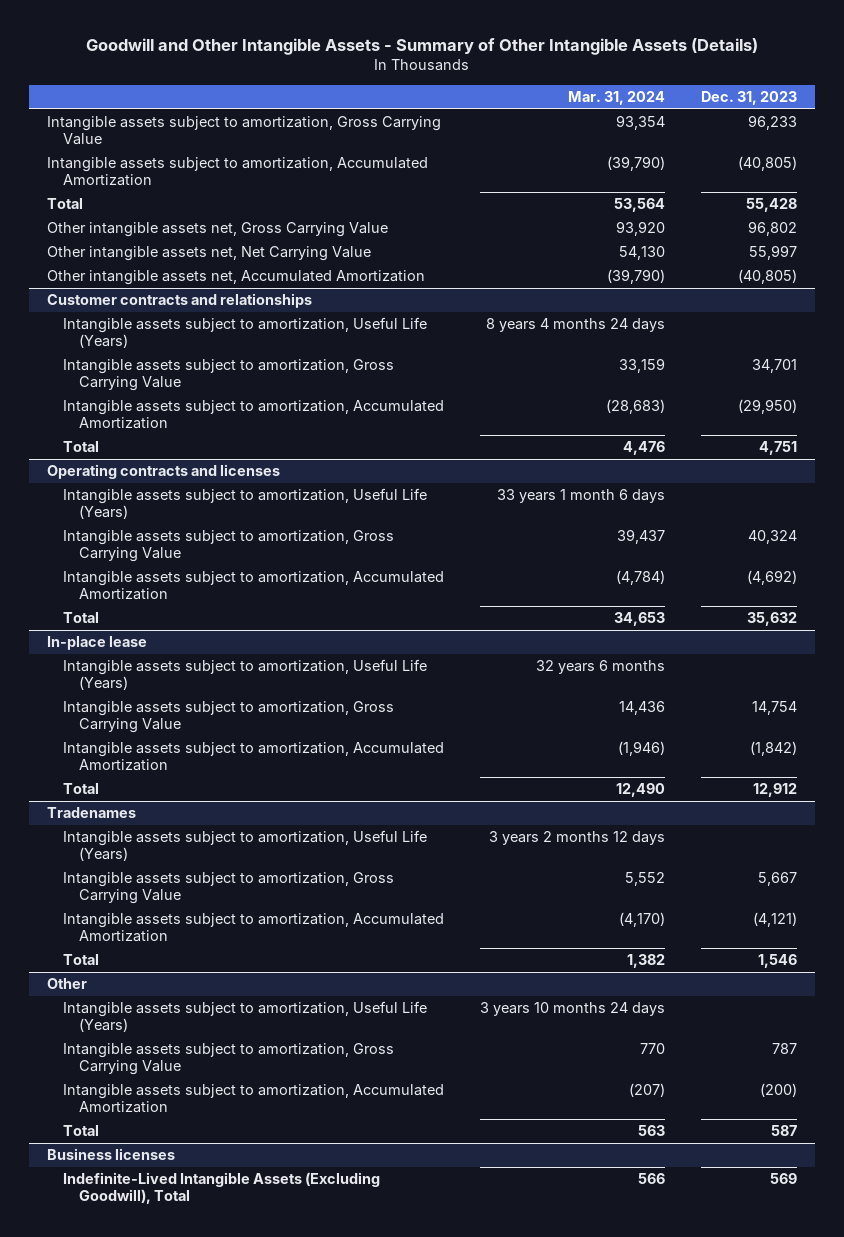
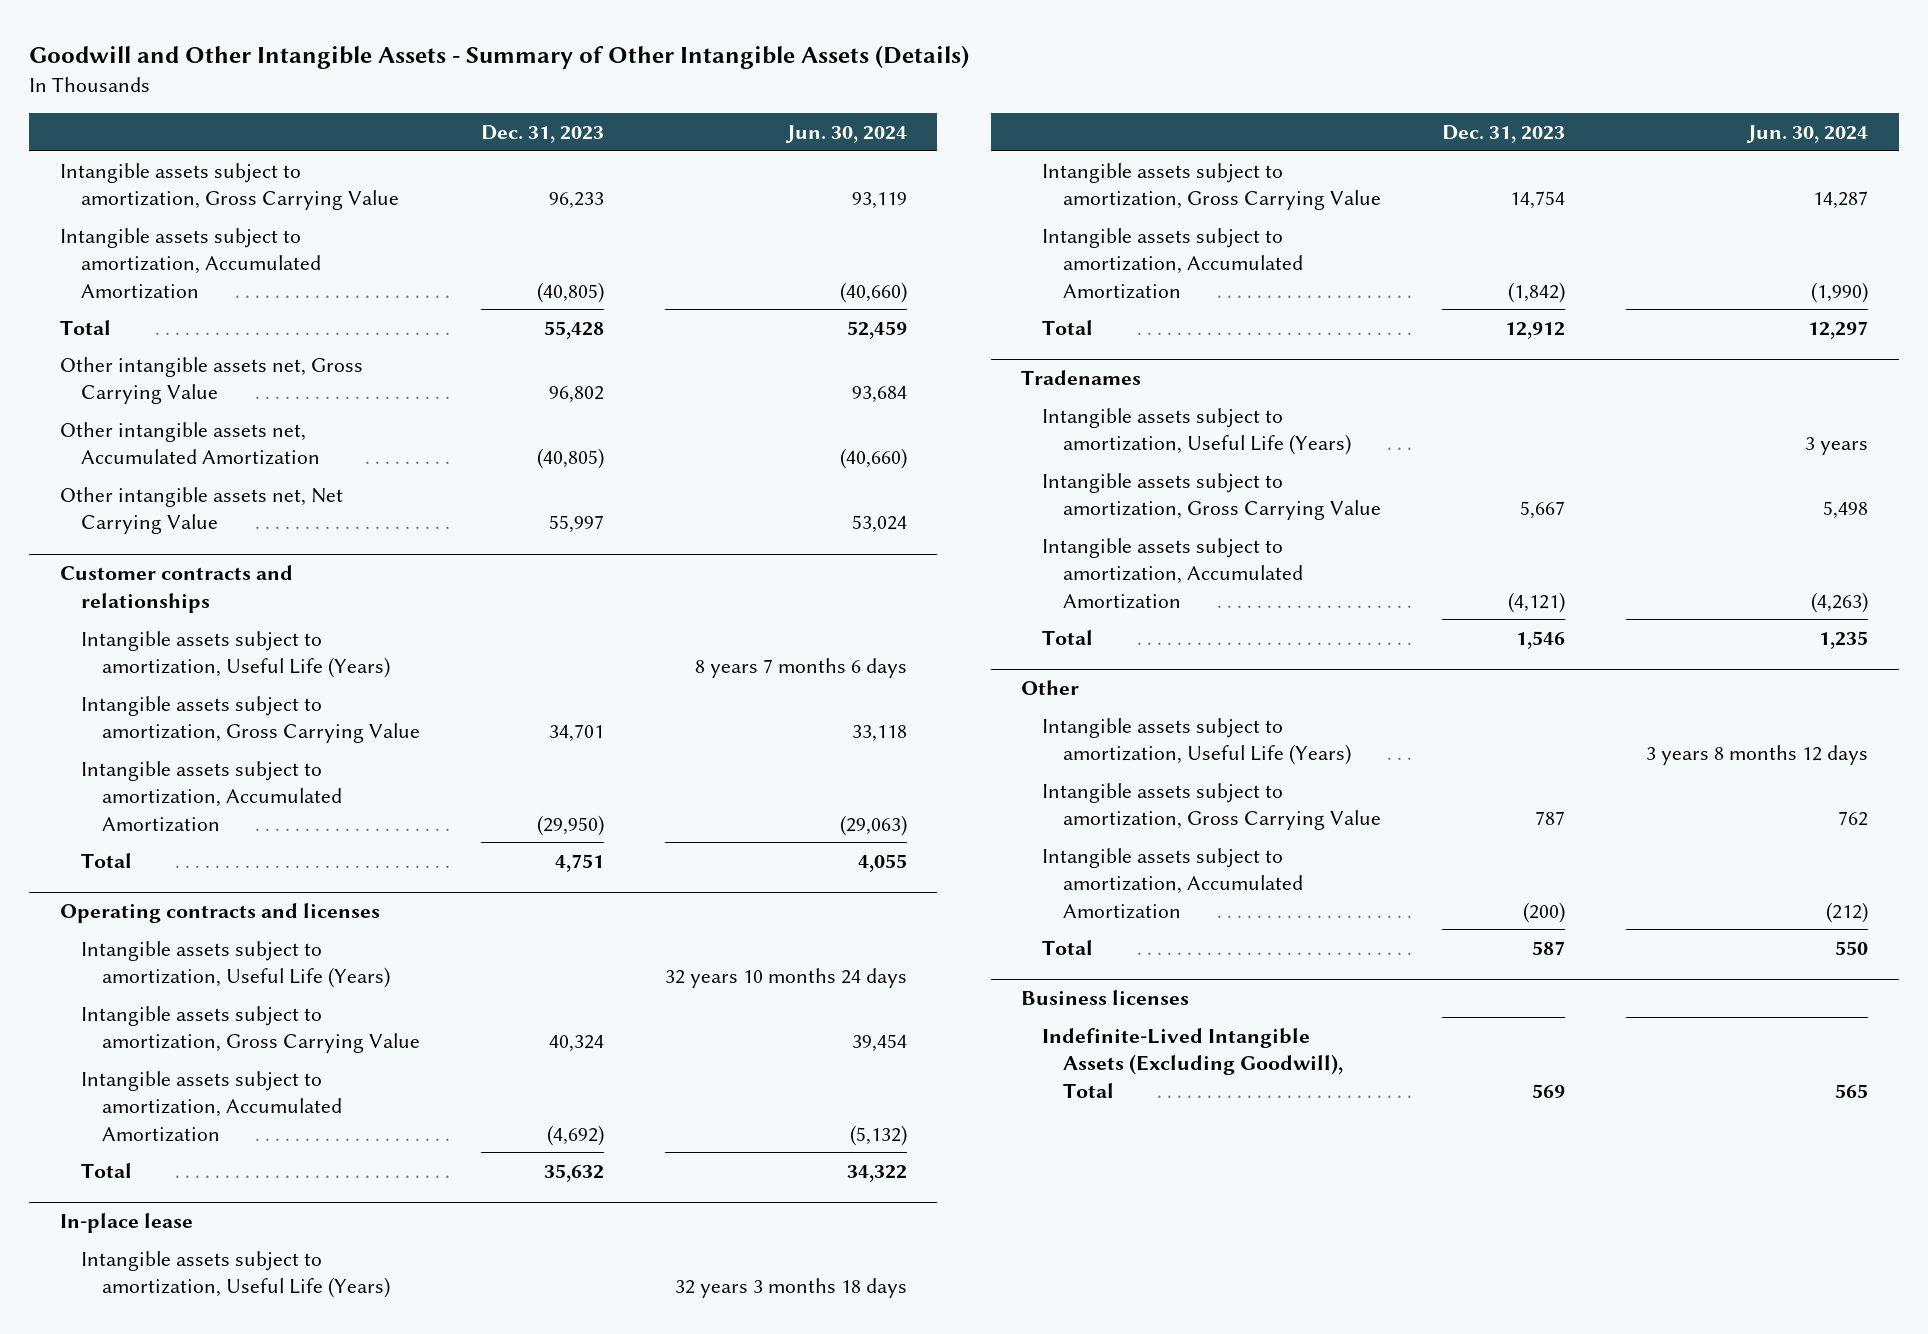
[568,90,666,105] Mar. 31, 2024 -> none
none -> [784,124,907,143] Jun. 30, 2024
[46,246,371,262] Other intangible assets net, Net Carrying Value -> [59,486,343,535] Other intangible assets net, Net Carrying Value

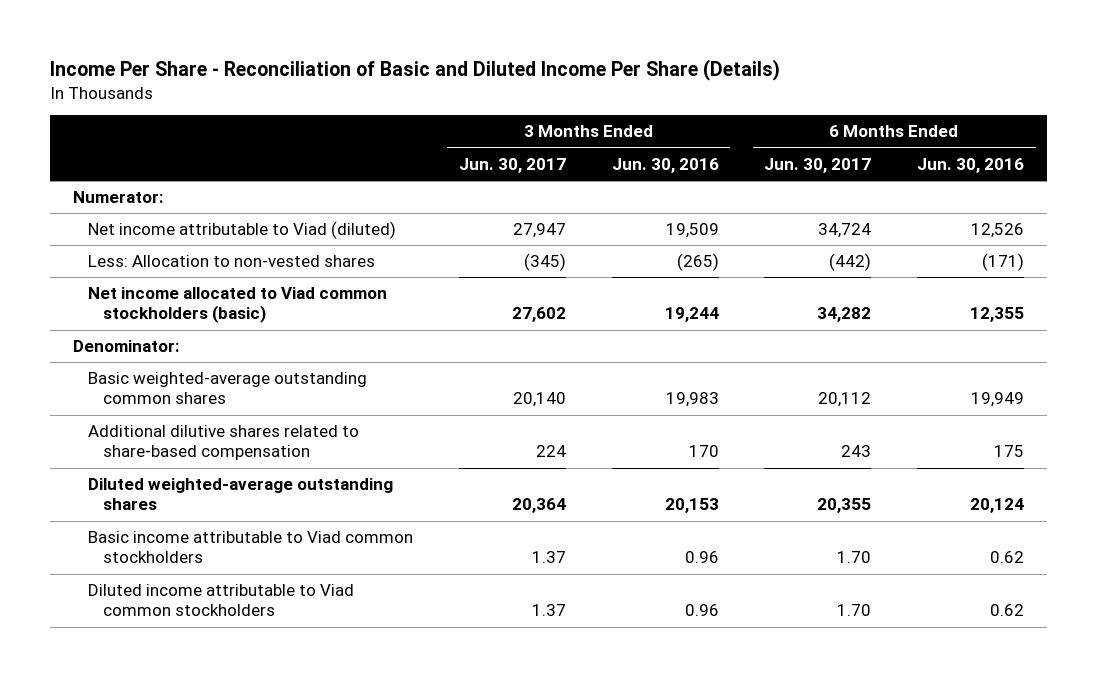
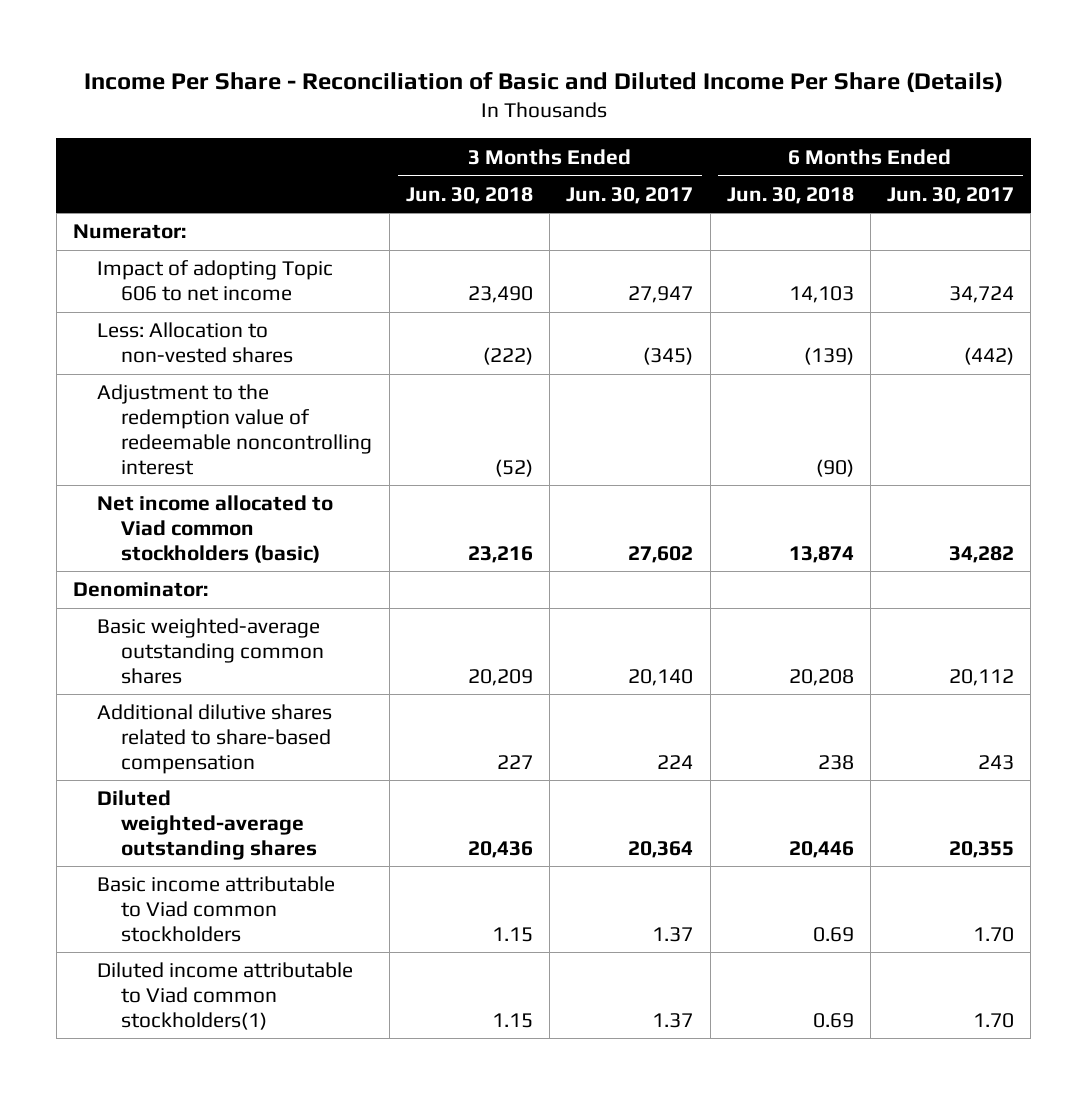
[611,157,719,173] Jun. 30, 2016 -> none
[917,157,1025,173] Jun. 30, 2016 -> none
none -> [405,186,533,204] Jun. 30, 2018
none -> [726,186,854,204] Jun. 30, 2018
[87,221,396,240] Net income attributable to Viad (diluted) -> [97,260,334,302] Impact of adopting Topic 606 to net income
none -> [97,384,373,475] Adjustment to the redemption value of redeemable noncontrolling interest
[87,584,354,617] Diluted income attributable to Viad common stockholders -> [97,962,354,1030] Diluted income attributable to Viad common stockholders(1)

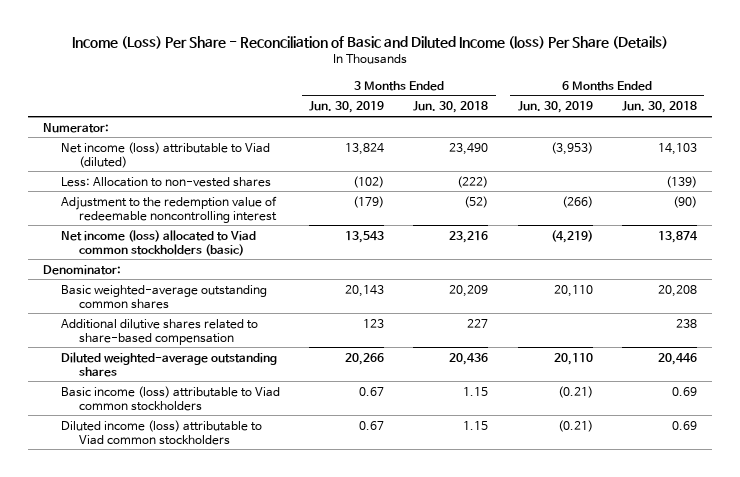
[83,70,1003,93] Income Per Share - Reconciliation of Basic and Diluted Income Per Share (Details) -> [71,35,668,49] Income (Loss) Per Share - Reconciliation of Basic and Diluted Income (loss) Per Share (Details)
[566,186,694,204] Jun. 30, 2017 -> none
[887,186,1015,204] Jun. 30, 2017 -> none
none -> [308,101,384,114] Jun. 30, 2019
none -> [517,101,593,114] Jun. 30, 2019
[97,260,334,302] Impact of adopting Topic 606 to net income -> [60,141,270,168] Net income (loss) attributable to Viad (diluted)
[97,495,334,563] Net income allocated to Viad common stockholders (basic) -> [60,229,256,256] Net income (loss) allocated to Viad common stockholders (basic)
[97,876,336,942] Basic income attributable to Viad common stockholders -> [60,385,280,411] Basic income (loss) attributable to Viad common stockholders
[97,962,354,1030] Diluted income attributable to Viad common stockholders(1) -> [60,419,262,445] Diluted income (loss) attributable to Viad common stockholders

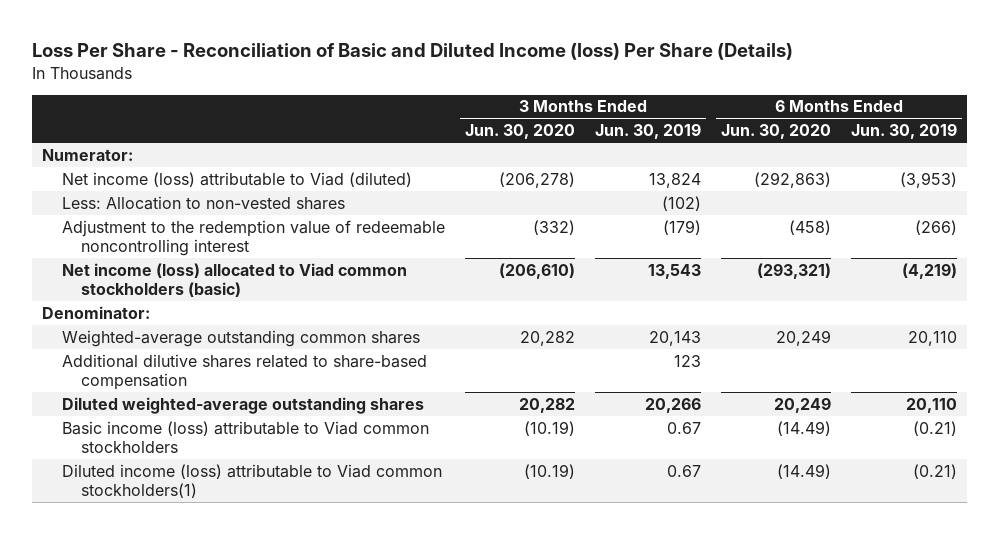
[71,35,668,49] Income (Loss) Per Share - Reconciliation of Basic and Diluted Income (loss) Per Share (Details) -> [32,43,794,61] Loss Per Share - Reconciliation of Basic and Diluted Income (loss) Per Share (Details)
[413,101,489,114] Jun. 30, 2018 -> none
[621,101,697,114] Jun. 30, 2018 -> none
none -> [464,124,575,140] Jun. 30, 2020
none -> [721,124,832,140] Jun. 30, 2020
[60,284,267,309] Basic weighted-average outstanding common shares -> [61,329,420,347] Weighted-average outstanding common shares
[60,419,262,445] Diluted income (loss) attributable to Viad common stockholders -> [61,463,442,498] Diluted income (loss) attributable to Viad common stockholders(1)

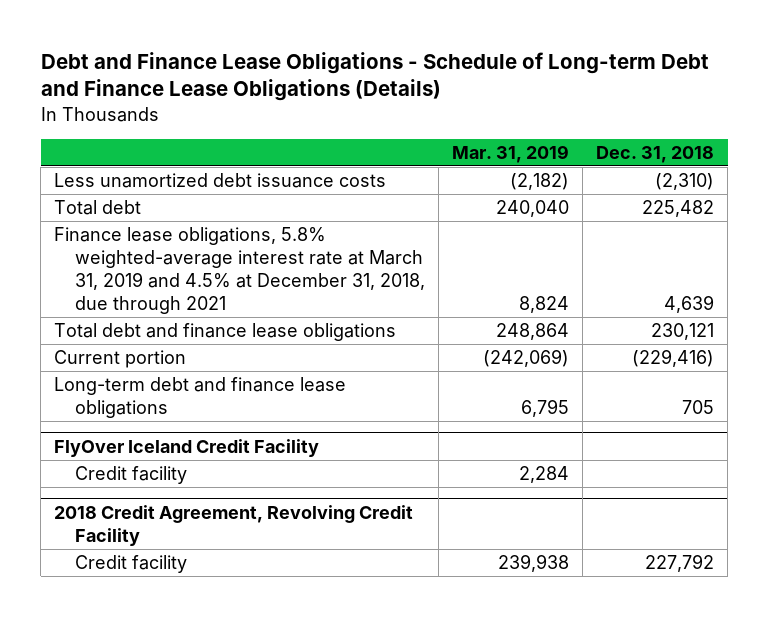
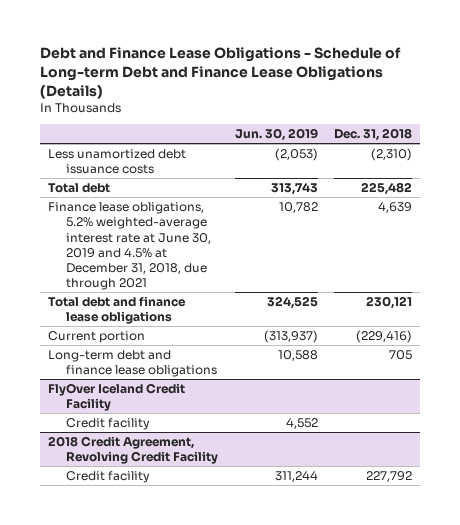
[452,144,570,163] Mar. 31, 2019 -> none
none -> [234,128,318,142] Jun. 30, 2019
[54,227,426,315] Finance lease obligations, 5.8% weighted-average interest rate at March 31, 2019 and 4.5% at December 31, 2018, due through 2021 -> [47,201,212,291] Finance lease obligations, 5.2% weighted-average interest rate at June 30, 2019 and 4.5% at December 31, 2018, due through 2021

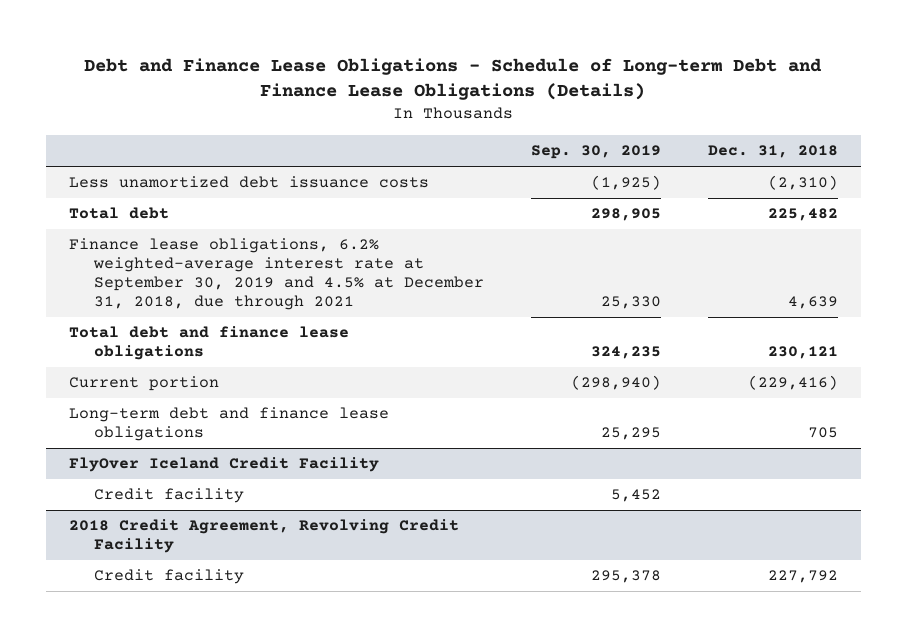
[234,128,318,142] Jun. 30, 2019 -> none
none -> [530,145,661,160] Sep. 30, 2019
[47,201,212,291] Finance lease obligations, 5.2% weighted-average interest rate at June 30, 2019 and 4.5% at December 31, 2018, due through 2021 -> [69,238,485,311] Finance lease obligations, 6.2% weighted-average interest rate at September 30, 2019 and 4.5% at December 31, 2018, due through 2021

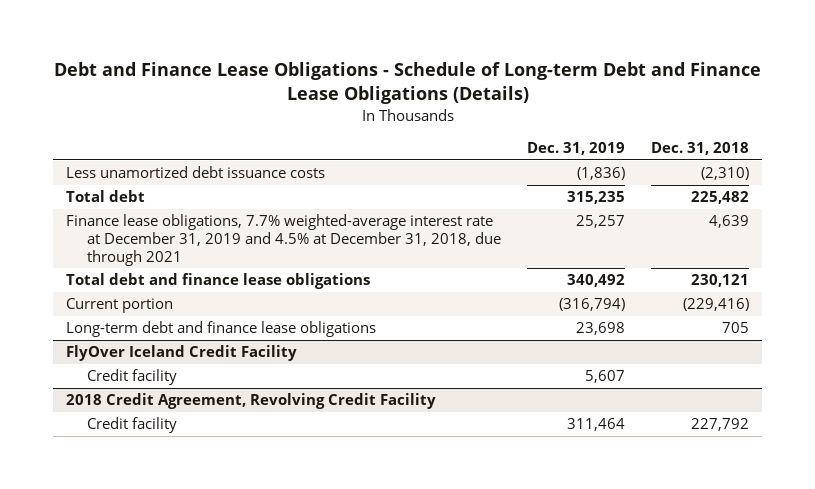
[530,145,661,160] Sep. 30, 2019 -> none
none -> [526,142,625,156] Dec. 31, 2019
[69,238,485,311] Finance lease obligations, 6.2% weighted-average interest rate at September 30, 2019 and 4.5% at December 31, 2018, due through 2021 -> [65,214,501,266] Finance lease obligations, 7.7% weighted-average interest rate at December 31, 2019 and 4.5% at December 31, 2018, due through 2021

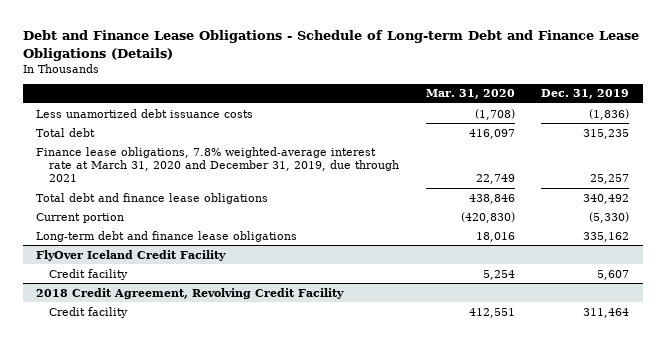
[651,142,750,156] Dec. 31, 2018 -> none
none -> [425,89,515,100] Mar. 31, 2020
[65,214,501,266] Finance lease obligations, 7.7% weighted-average interest rate at December 31, 2019 and 4.5% at December 31, 2018, due through 2021 -> [36,146,400,183] Finance lease obligations, 7.8% weighted-average interest rate at March 31, 2020 and December 31, 2019, due through 2021
[558,298,625,312] (316,794) -> [589,211,630,223] (5,330)
[575,322,625,336] 23,698 -> [583,231,630,242] 335,162

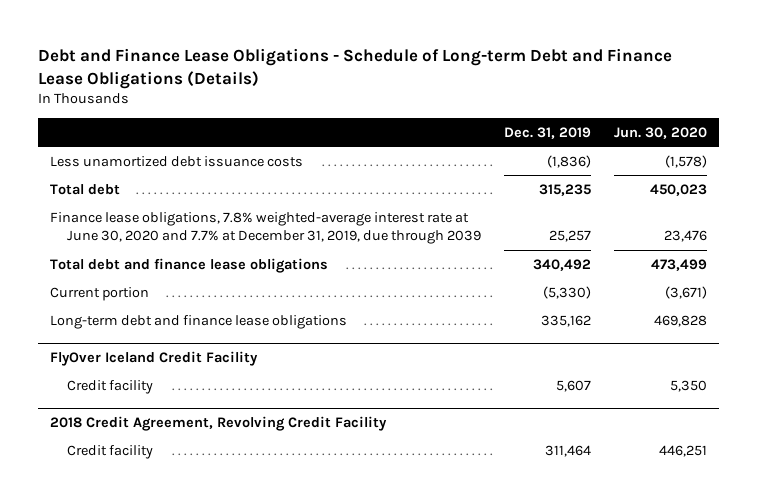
[425,89,515,100] Mar. 31, 2020 -> none
none -> [614,126,708,139] Jun. 30, 2020
[36,146,400,183] Finance lease obligations, 7.8% weighted-average interest rate at March 31, 2020 and December 31, 2019, due through 2021 -> [49,211,482,245] Finance lease obligations, 7.8% weighted-average interest rate at June 30, 2020 and 7.7% at December 31, 2019, due through 2039

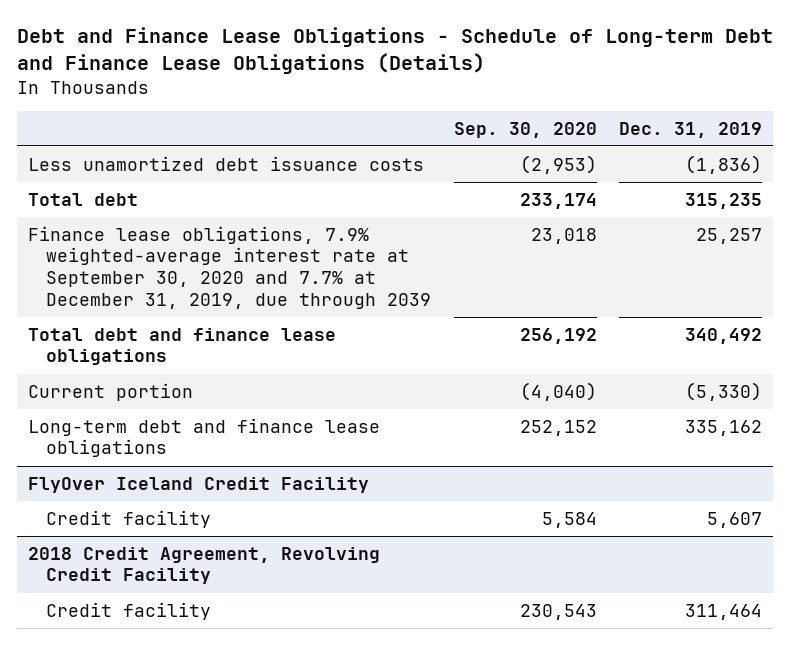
[614,126,708,139] Jun. 30, 2020 -> none
none -> [453,121,597,138] Sep. 30, 2020
[49,211,482,245] Finance lease obligations, 7.8% weighted-average interest rate at June 30, 2020 and 7.7% at December 31, 2019, due through 2039 -> [27,225,432,309] Finance lease obligations, 7.9% weighted-average interest rate at September 30, 2020 and 7.7% at December 31, 2019, due through 2039

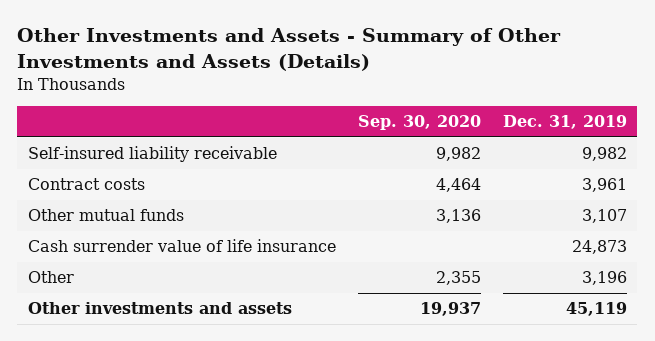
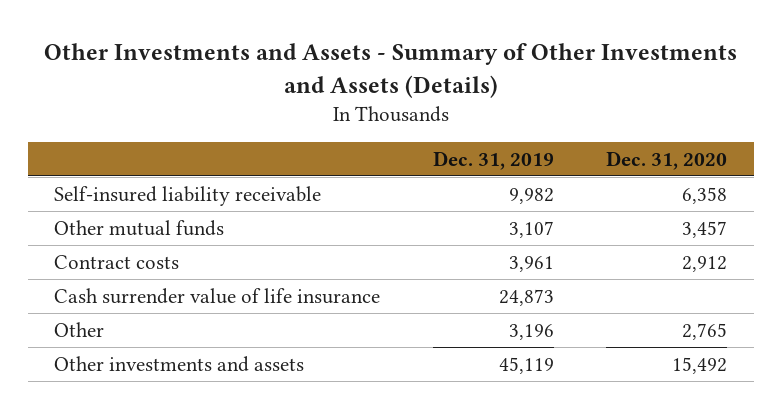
[357,115,481,131] Sep. 30, 2020 -> none
none -> [606,150,728,170] Dec. 31, 2020
[28,178,146,191] Contract costs -> [53,254,179,269] Contract costs

